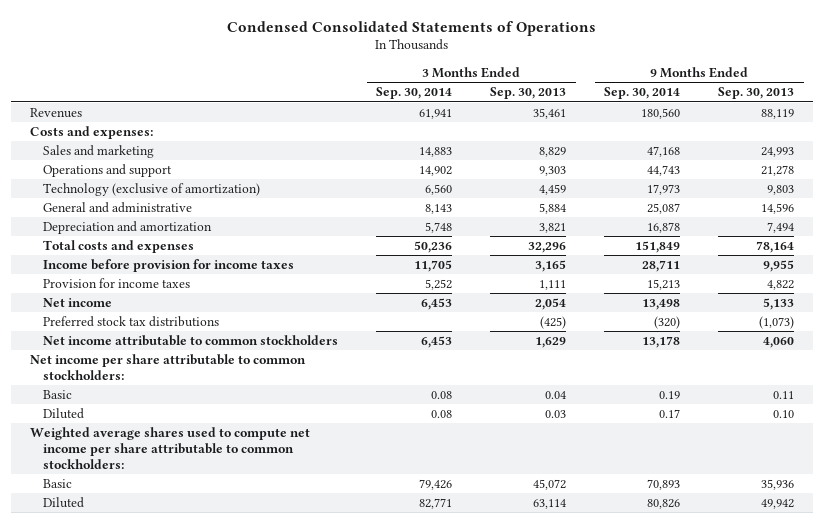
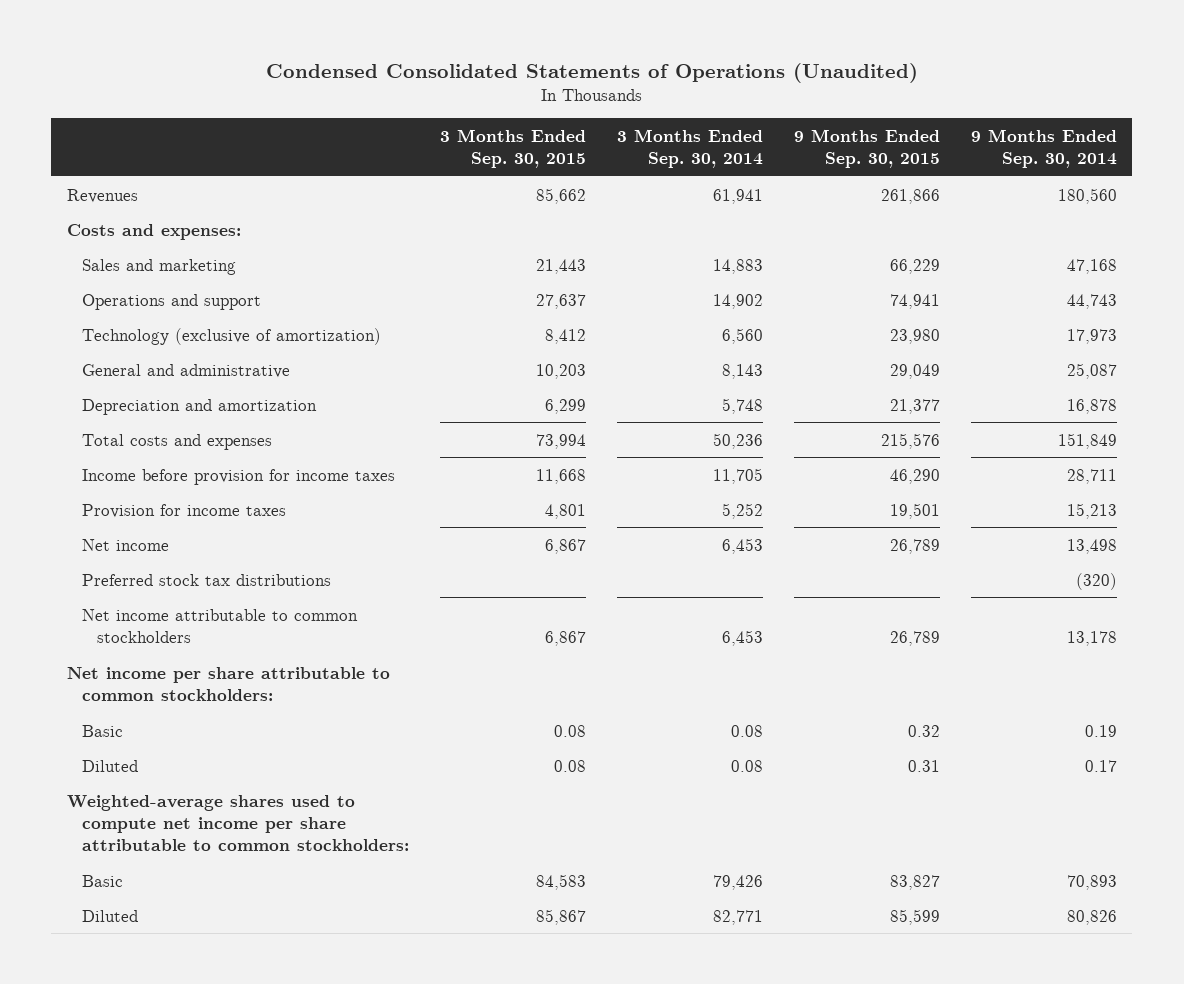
[227,20,597,36] Condensed Consolidated Statements of Operations -> [265,62,918,83] Condensed Consolidated Statements of Operations (Unaudited)
[490,87,567,100] Sep. 30, 2013 -> none
[718,87,795,100] Sep. 30, 2013 -> none
none -> [439,128,586,169] 3 Months Ended Sep. 30, 2015
none -> [793,128,940,169] 9 Months Ended Sep. 30, 2015
[29,427,310,470] Weighted average shares used to compute net income per share attributable to common stockholders: -> [66,794,410,852] Weighted-average shares used to compute net income per share attributable to common stockholders:

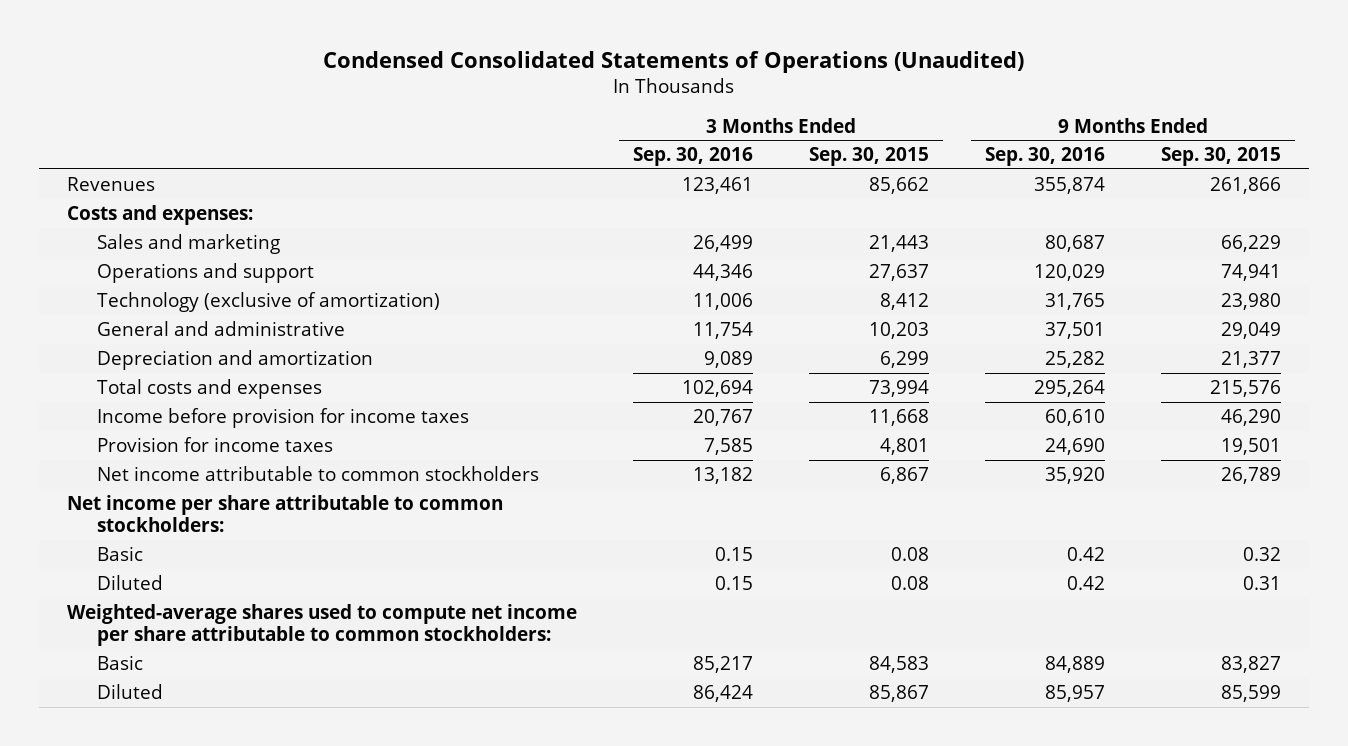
[616,128,763,169] 3 Months Ended Sep. 30, 2014 -> none
[970,128,1117,169] 9 Months Ended Sep. 30, 2014 -> none
none -> [632,147,753,167] Sep. 30, 2016
none -> [985,147,1106,167] Sep. 30, 2016
[82,538,170,551] Net income -> none
[82,573,332,586] Preferred stock tax distributions -> none

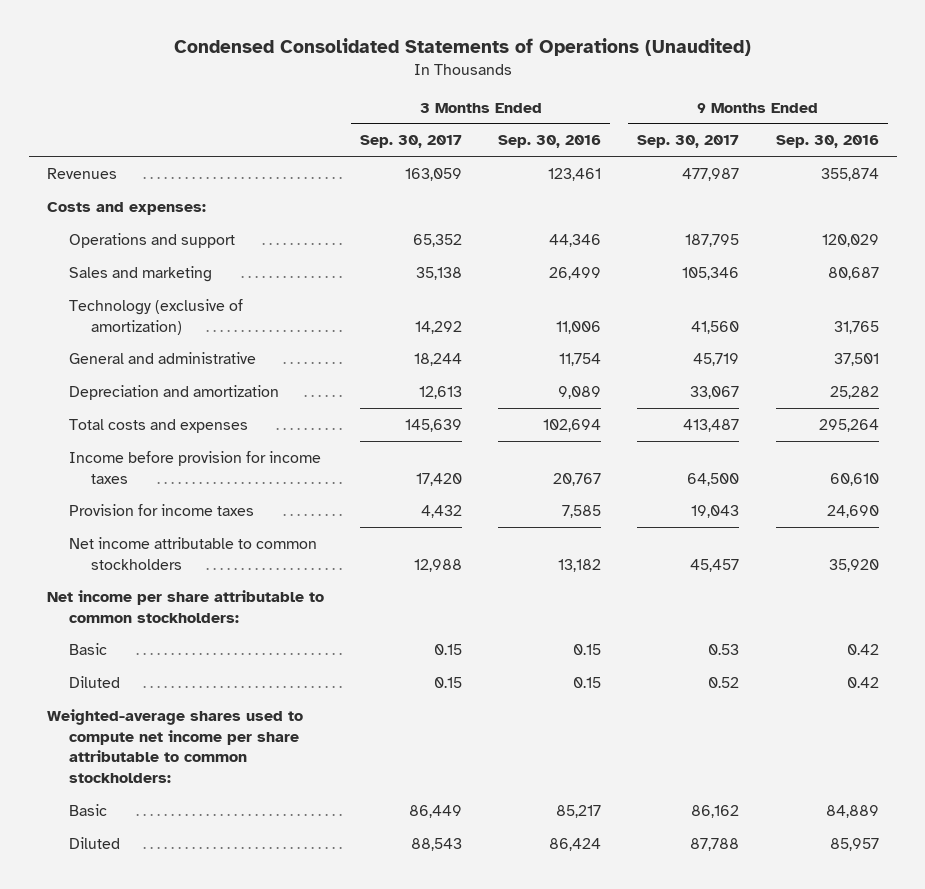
[808,147,929,167] Sep. 30, 2015 -> none
[1161,147,1282,167] Sep. 30, 2015 -> none
none -> [359,135,462,149] Sep. 30, 2017
none -> [637,135,740,149] Sep. 30, 2017
[96,233,280,254] Sales and marketing -> [68,265,212,282] Sales and marketing

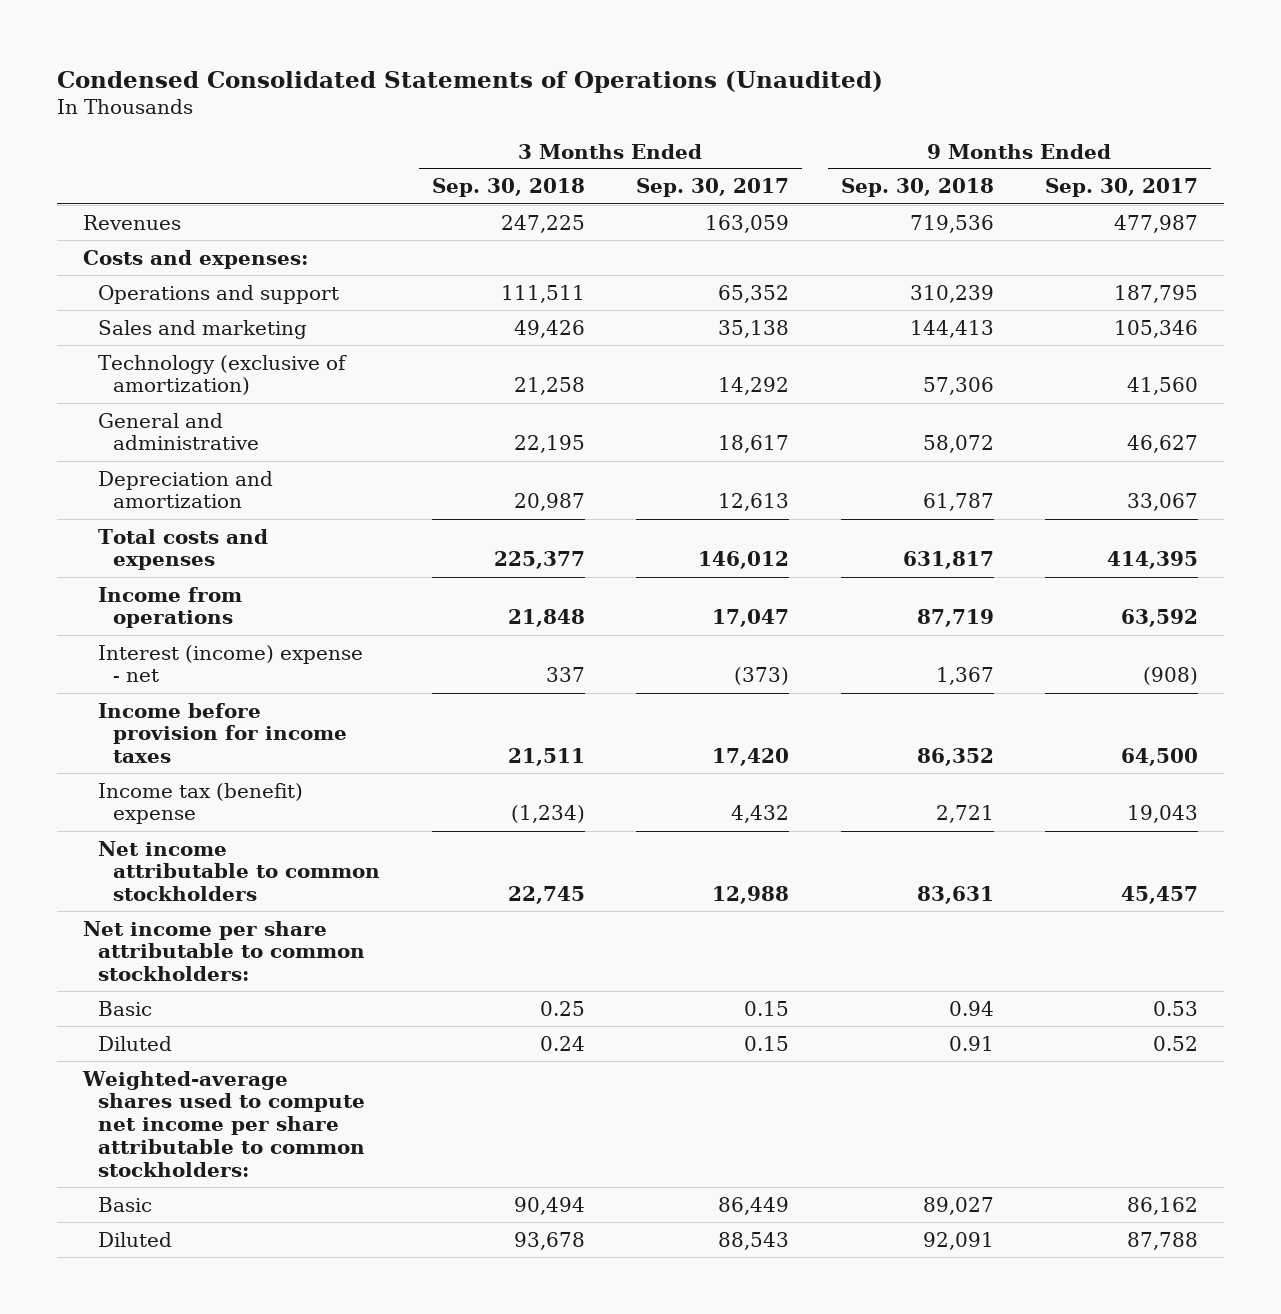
[498,135,602,149] Sep. 30, 2016 -> none
[775,135,879,149] Sep. 30, 2016 -> none
none -> [431,178,585,198] Sep. 30, 2018
none -> [840,178,994,198] Sep. 30, 2018
[413,352,462,366] 18,244 -> [718,435,790,454] 18,617
[693,352,740,366] 45,719 -> [1126,435,1198,454] 46,627
[404,418,462,432] 145,639 -> [698,551,790,570] 146,012
[683,418,740,432] 413,487 -> [1106,551,1198,570] 414,395
none -> [98,586,243,629] Income from operations
none -> [98,644,364,683] Interest (income) expense - net
[68,503,254,516] Provision for income taxes -> [98,782,304,825] Income tax (benefit) expense

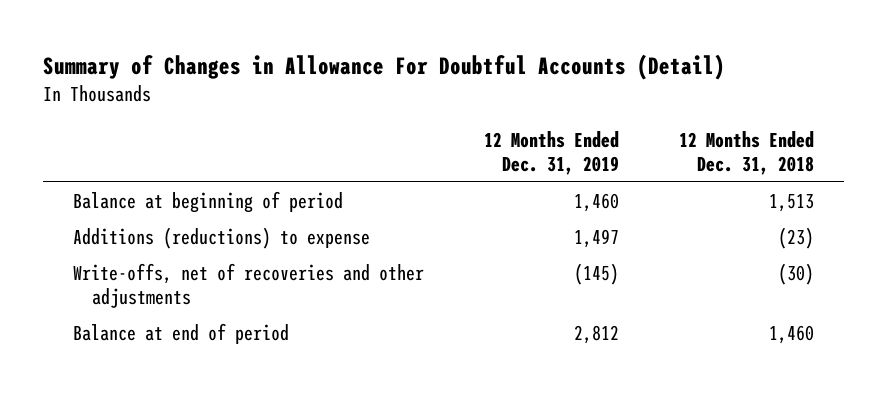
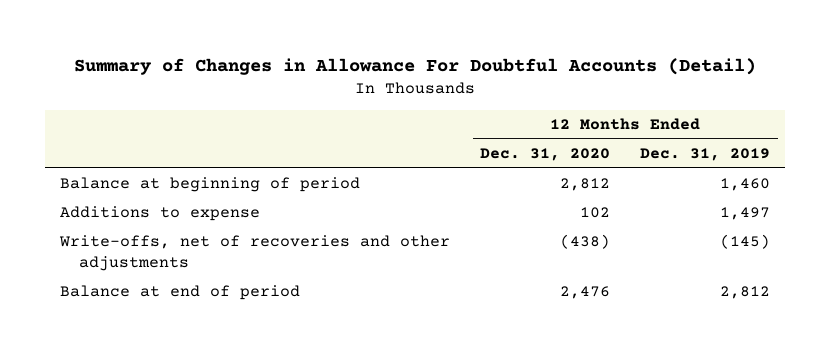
[678,130,814,176] 12 Months Ended Dec. 31, 2018 -> none
none -> [480,148,611,162] Dec. 31, 2020
[72,226,370,249] Additions (reductions) to expense -> [60,206,261,222] Additions to expense

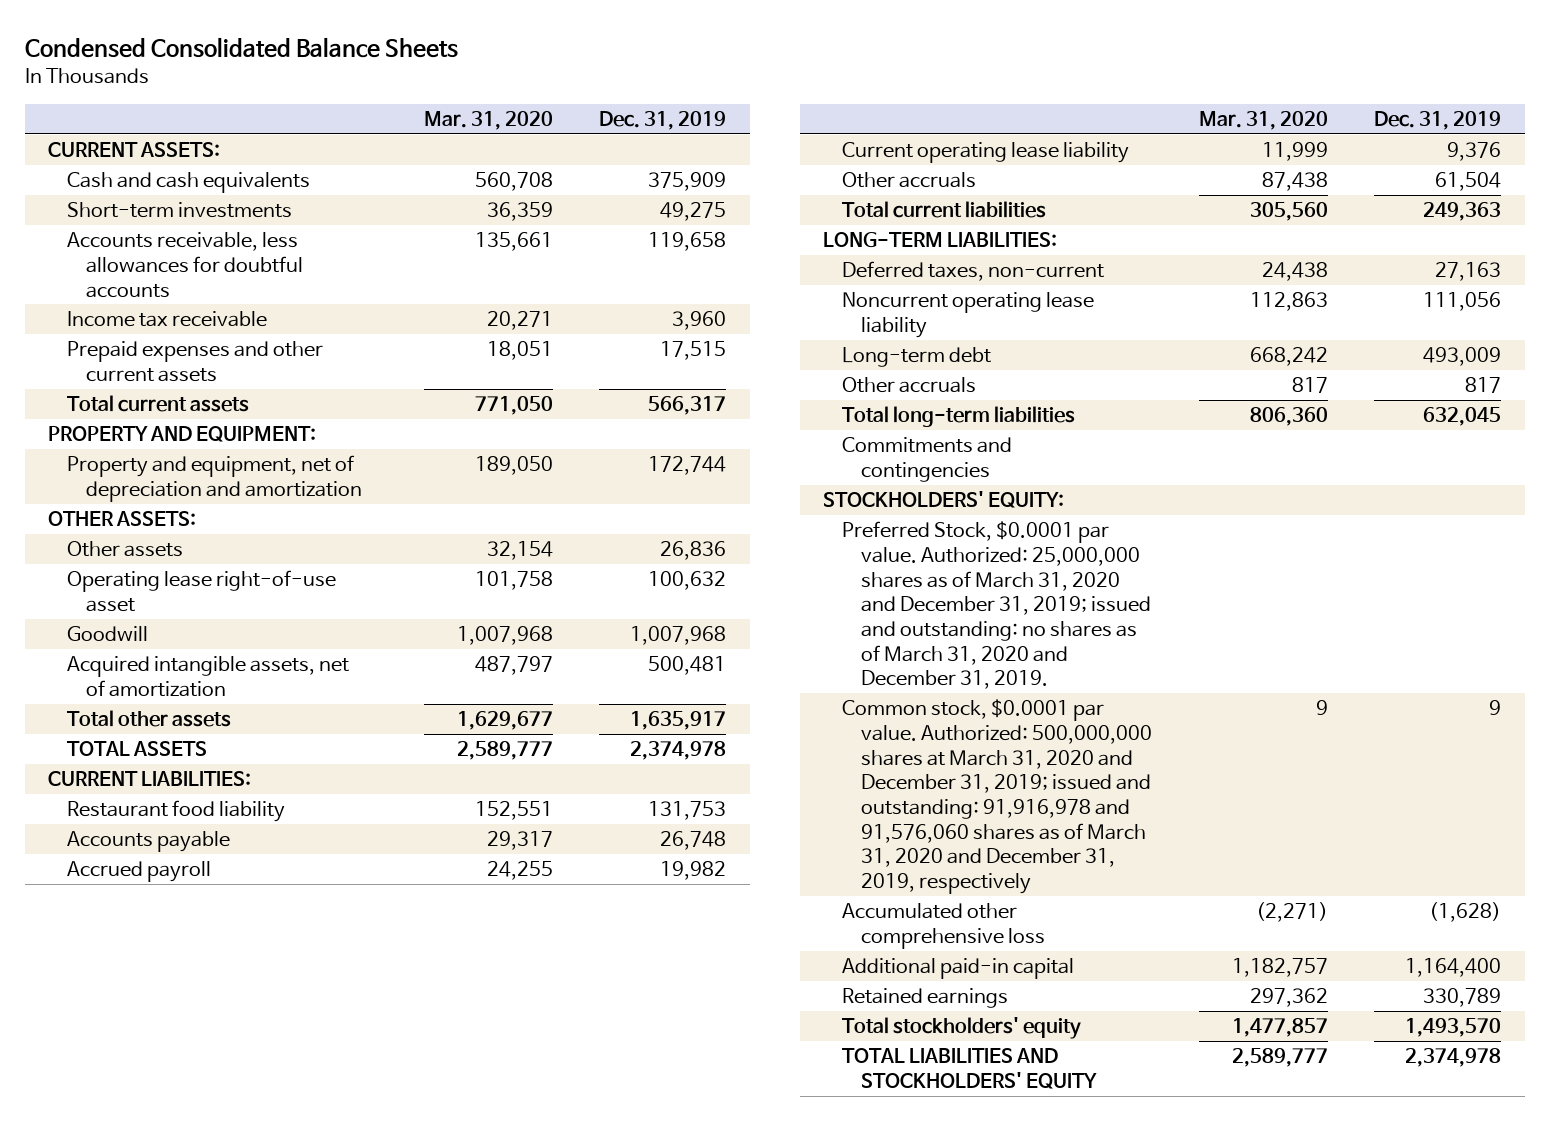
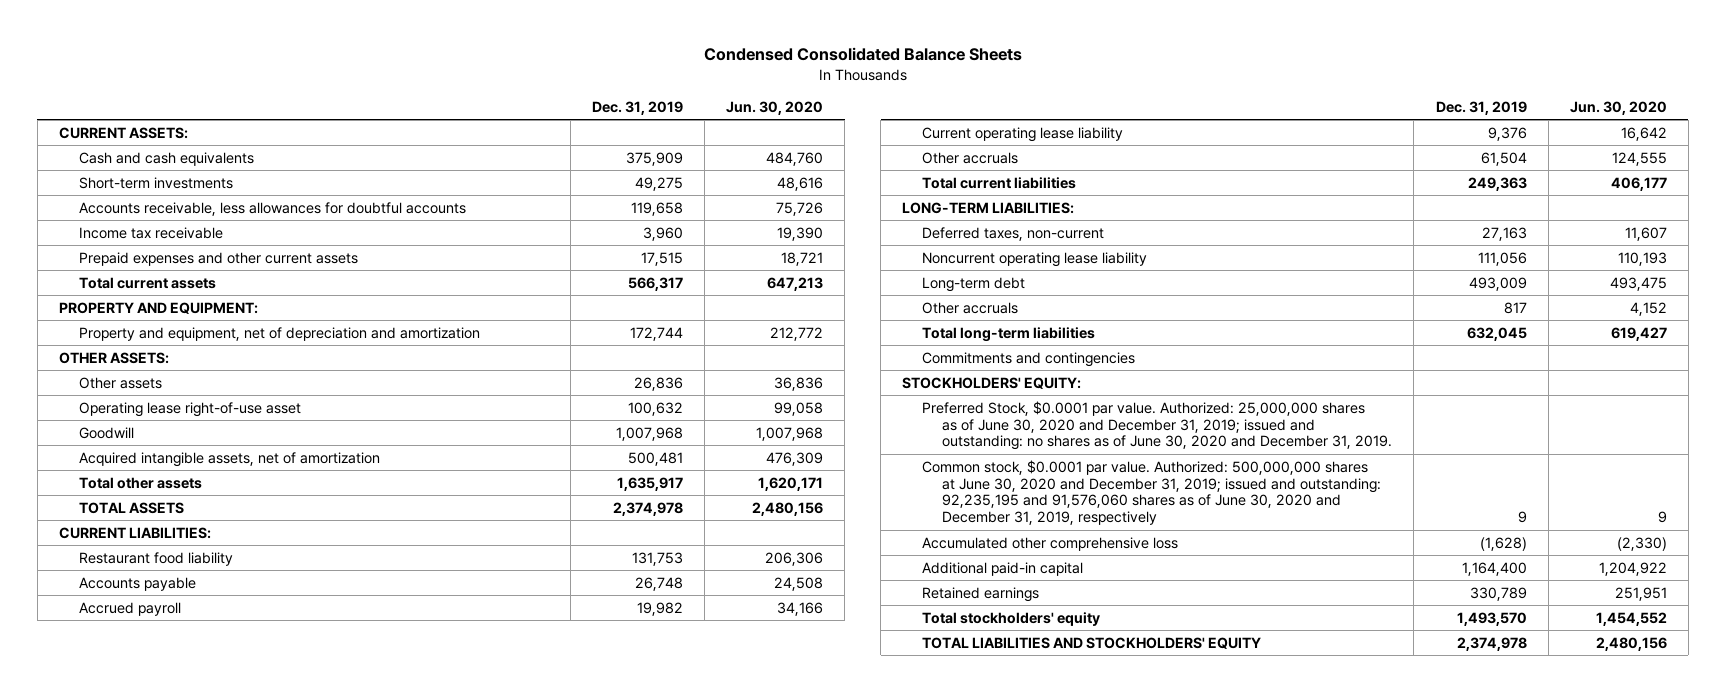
[423,110,553,130] Mar. 31, 2020 -> none
none -> [726,100,824,115] Jun. 30, 2020
[842,521,1152,690] Preferred Stock, $0.0001 par value. Authorized: 25,000,000 shares as of March 31, 2020 and December 31, 2019; issued and outstanding: no shares as of March 31, 2020 and December 31, 2019. -> [922,400,1393,451] Preferred Stock, $0.0001 par value. Authorized: 25,000,000 shares as of June 30, 2020 and December 31, 2019; issued and outstanding: no shares as of June 30, 2020 and December 31, 2019.
[842,699,1153,894] Common stock, $0.0001 par value. Authorized: 500,000,000 shares at March 31, 2020 and December 31, 2019; issued and outstanding: 91,916,978 and 91,576,060 shares as of March 31, 2020 and December 31, 2019, respectively -> [922,459,1382,526] Common stock, $0.0001 par value. Authorized: 500,000,000 shares at June 30, 2020 and December 31, 2019; issued and outstanding: 92,235,195 and 91,576,060 shares as of June 30, 2020 and December 31, 2019, respectively

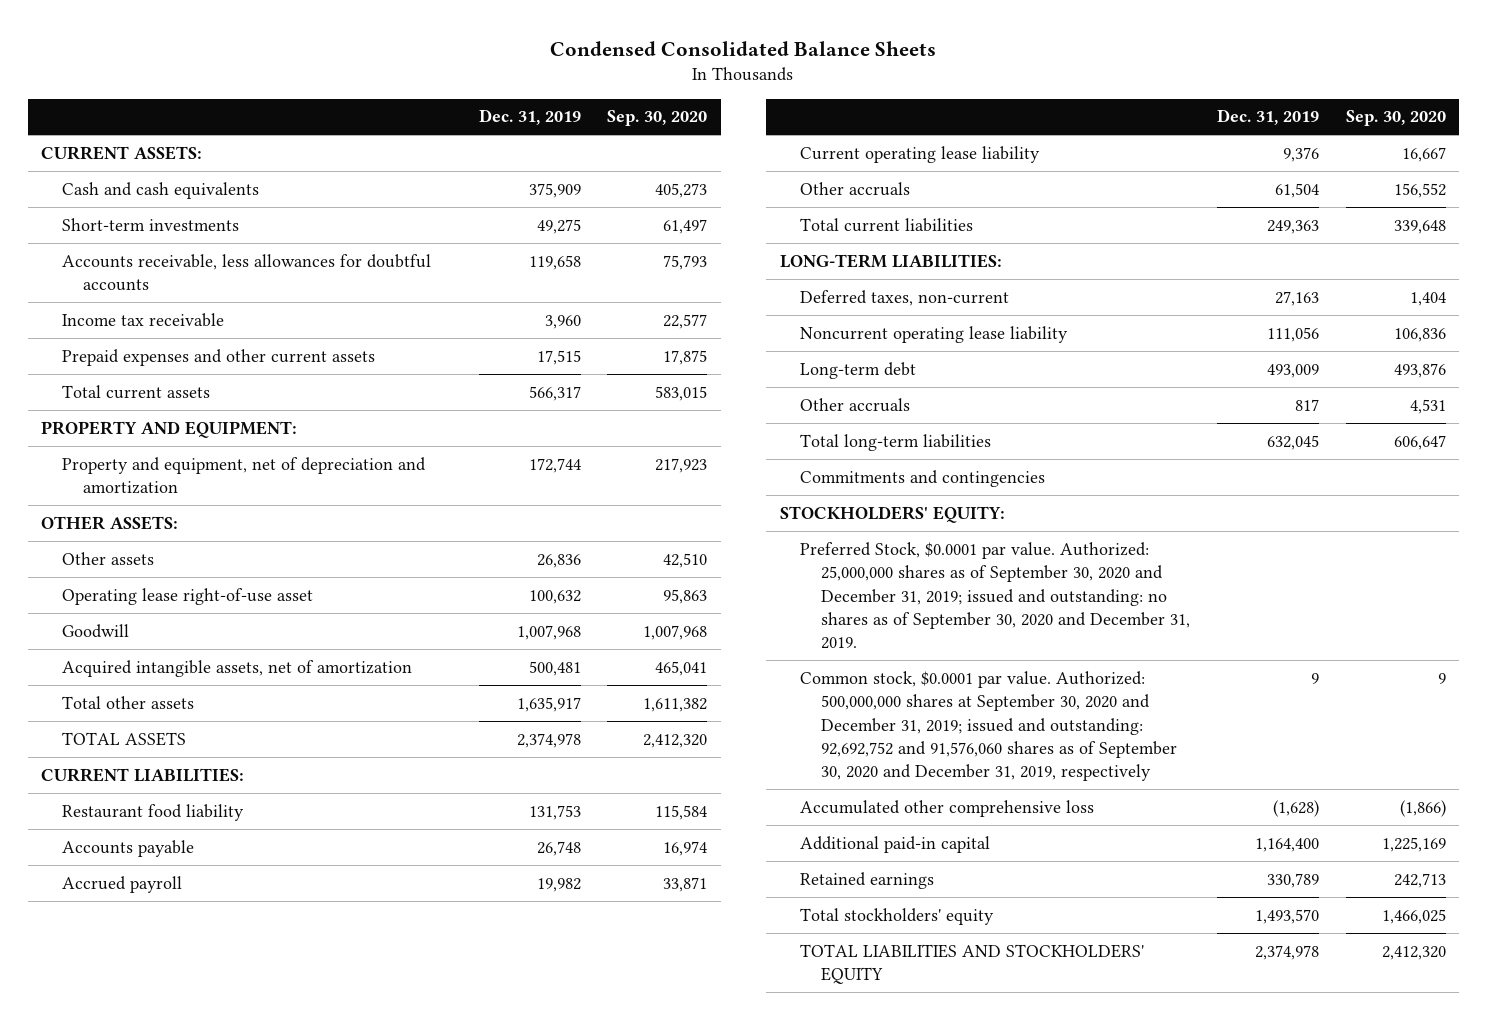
[726,100,824,115] Jun. 30, 2020 -> none
none -> [607,110,708,127] Sep. 30, 2020
[922,400,1393,451] Preferred Stock, $0.0001 par value. Authorized: 25,000,000 shares as of June 30, 2020 and December 31, 2019; issued and outstanding: no shares as of June 30, 2020 and December 31, 2019. -> [800,541,1191,650] Preferred Stock, $0.0001 par value. Authorized: 25,000,000 shares as of September 30, 2020 and December 31, 2019; issued and outstanding: no shares as of September 30, 2020 and December 31, 2019.
[922,459,1382,526] Common stock, $0.0001 par value. Authorized: 500,000,000 shares at June 30, 2020 and December 31, 2019; issued and outstanding: 92,235,195 and 91,576,060 shares as of June 30, 2020 and December 31, 2019, respectively -> [800,670,1178,782] Common stock, $0.0001 par value. Authorized: 500,000,000 shares at September 30, 2020 and December 31, 2019; issued and outstanding: 92,692,752 and 91,576,060 shares as of September 30, 2020 and December 31, 2019, respectively

